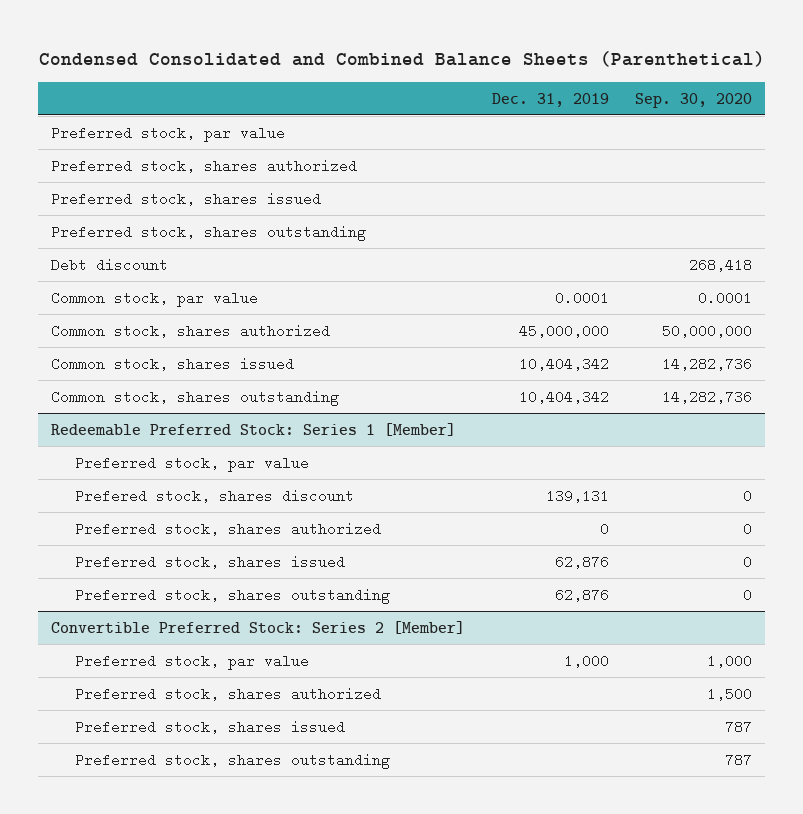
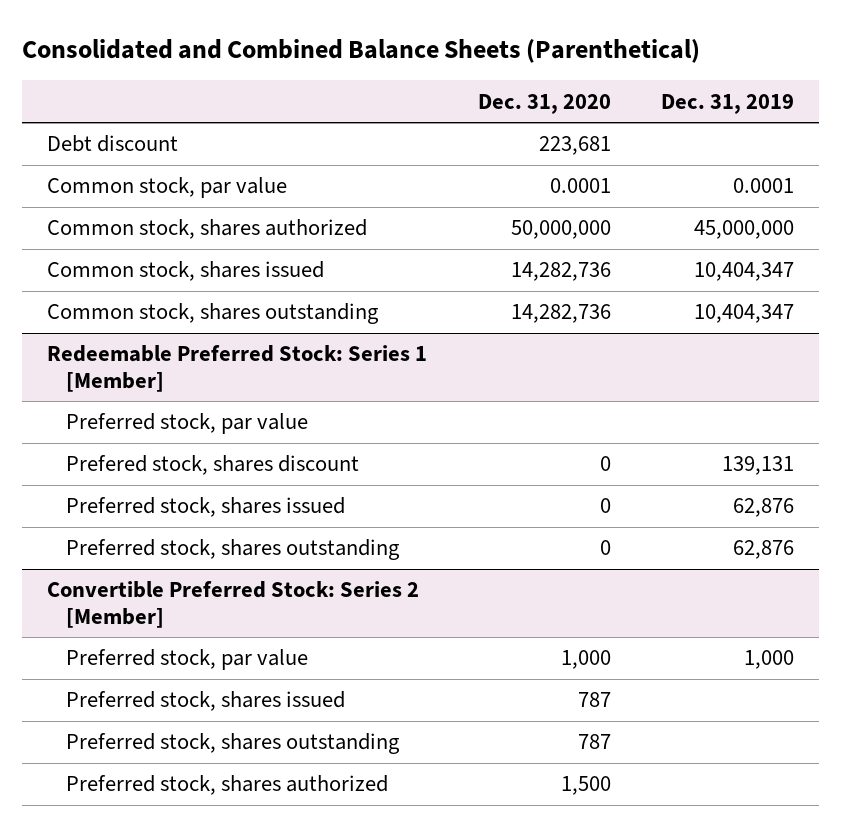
[38,50,765,67] Condensed Consolidated and Combined Balance Sheets (Parenthetical) -> [22,38,701,63] Consolidated and Combined Balance Sheets (Parenthetical)
[634,92,752,108] Sep. 30, 2020 -> none
none -> [477,93,611,114] Dec. 31, 2020
[51,125,286,142] Preferred stock, par value -> none
[51,158,358,173] Preferred stock, shares authorized -> none
[51,191,322,206] Preferred stock, shares issued -> none
[51,224,367,241] Preferred stock, shares outstanding -> none
[518,356,609,371] 10,404,342 -> [693,262,794,282] 10,404,347
[518,389,609,404] 10,404,342 -> [693,304,794,324] 10,404,347
[75,521,382,536] Preferred stock, shares authorized -> none
[75,686,382,701] Preferred stock, shares authorized -> [65,775,388,796] Preferred stock, shares authorized

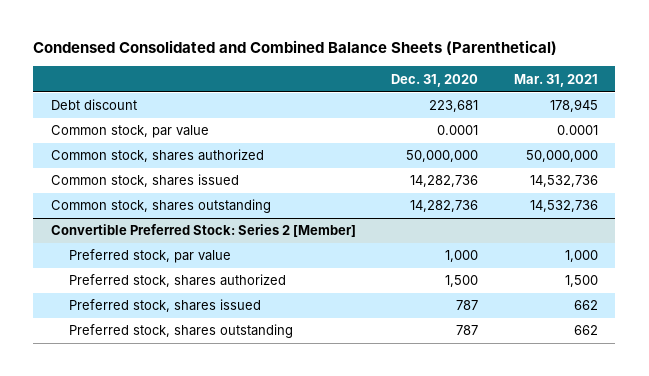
[22,38,701,63] Consolidated and Combined Balance Sheets (Parenthetical) -> [33,40,558,56] Condensed Consolidated and Combined Balance Sheets (Parenthetical)
[660,93,794,114] Dec. 31, 2019 -> none
none -> [513,73,598,87] Mar. 31, 2021
[47,345,428,392] Redeemable Preferred Stock: Series 1 [Member] -> none
[65,413,308,435] Preferred stock, par value -> none
[65,455,359,476] Prefered stock, shares discount -> none
[65,497,345,518] Preferred stock, shares issued -> none
[65,539,400,561] Preferred stock, shares outstanding -> none
[65,775,388,796] Preferred stock, shares authorized -> [69,274,287,288] Preferred stock, shares authorized

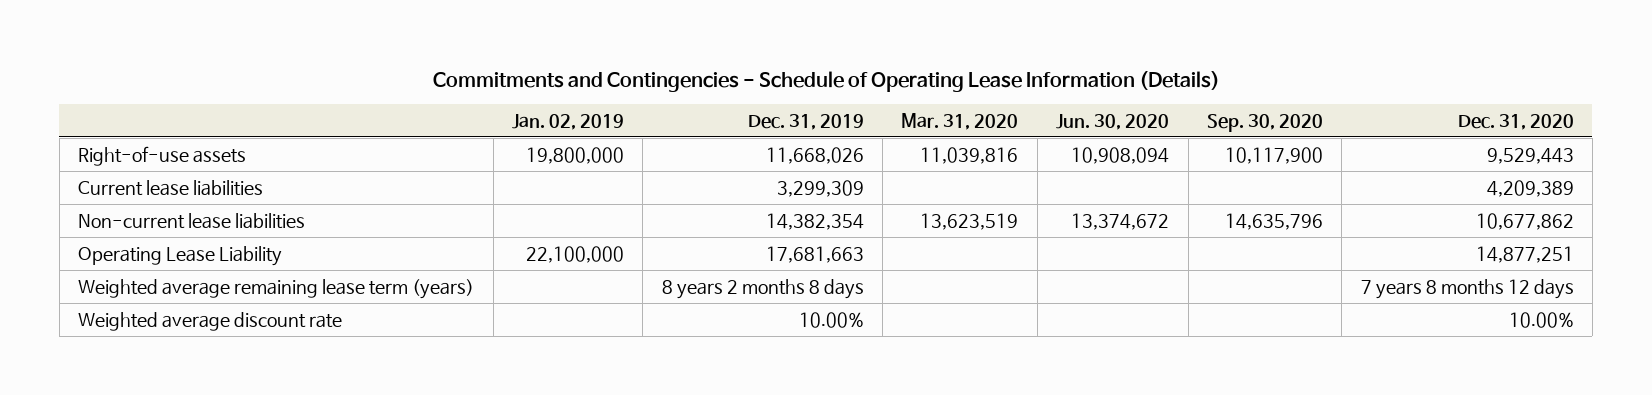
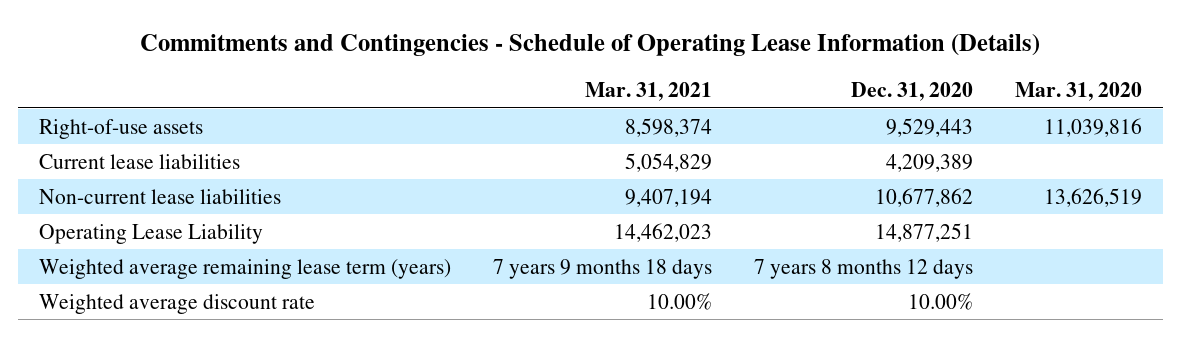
[512,113,625,130] Jan. 02, 2019 -> none
[747,113,864,130] Dec. 31, 2019 -> none
[1056,113,1170,130] Jun. 30, 2020 -> none
[1206,113,1323,132] Sep. 30, 2020 -> none
none -> [584,82,712,102] Mar. 31, 2021
[920,212,1019,230] 13,623,519 -> [1043,187,1142,207] 13,626,519

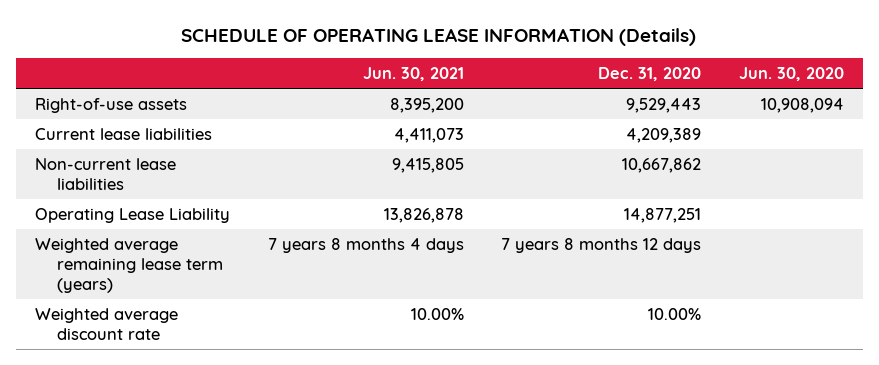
[140,34,1041,57] Commitments and Contingencies - Schedule of Operating Lease Information (Details) -> [181,27,697,46] SCHEDULE OF OPERATING LEASE INFORMATION (Details)
[584,82,712,102] Mar. 31, 2021 -> none
[1014,82,1142,102] Mar. 31, 2020 -> none
none -> [362,66,464,81] Jun. 30, 2021
none -> [738,66,844,81] Jun. 30, 2020
[874,187,973,207] 10,677,862 -> [622,157,702,173] 10,667,862

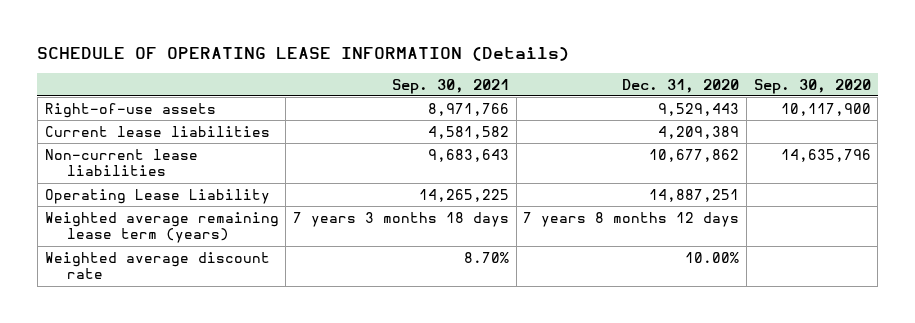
[362,66,464,81] Jun. 30, 2021 -> none
[738,66,844,81] Jun. 30, 2020 -> none
none -> [392,78,510,94] Sep. 30, 2021
none -> [753,78,871,94] Sep. 30, 2020
[622,157,702,173] 10,667,862 -> [649,148,740,162] 10,677,862
[624,207,702,223] 14,877,251 -> [649,188,740,202] 14,887,251

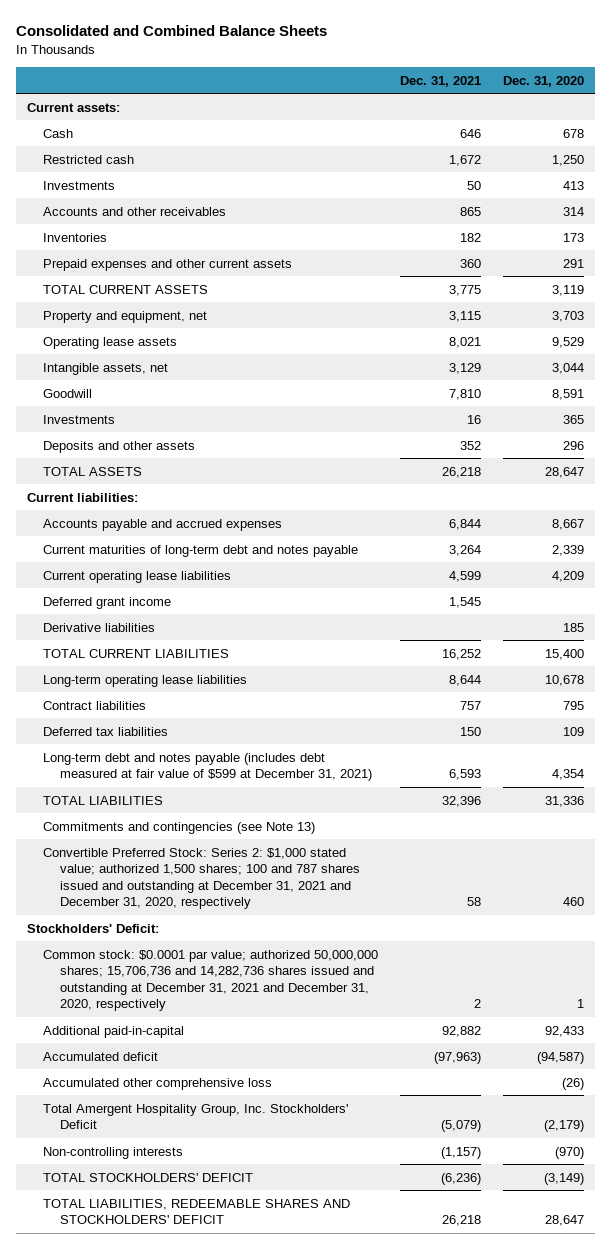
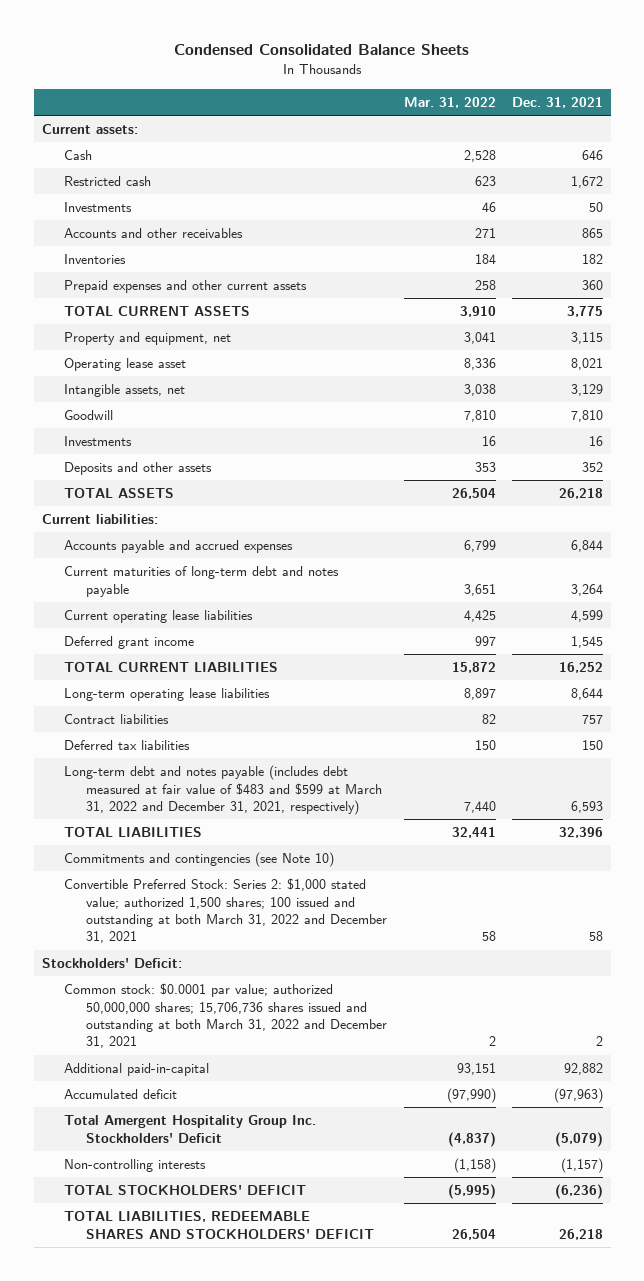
[15,25,327,37] Consolidated and Combined Balance Sheets -> [174,44,470,56] Condensed Consolidated Balance Sheets
[503,75,585,87] Dec. 31, 2020 -> none
none -> [403,96,496,108] Mar. 31, 2022
[43,336,178,349] Operating lease assets -> [64,358,187,372] Operating lease asset
[43,622,156,632] Derivative liabilities -> none
[43,752,373,782] Long-term debt and notes payable (includes debt measured at fair value of $599 at December 31, 2021) -> [64,765,383,815] Long-term debt and notes payable (includes debt measured at fair value of $483 and $599 at March 31, 2022 and December 31, 2021, respectively)
[43,821,316,834] Commitments and contingencies (see Note 13) -> [64,852,335,868] Commitments and contingencies (see Note 10)
[43,847,361,910] Convertible Preferred Stock: Series 2: $1,000 stated value; authorized 1,500 shares; 100 and 787 shares issued and outstanding at December 31, 2021 and December 31, 2020, respectively -> [64,878,388,944] Convertible Preferred Stock: Series 2: $1,000 stated value; authorized 1,500 shares; 100 issued and outstanding at both March 31, 2022 and December 31, 2021
[43,949,379,1012] Common stock: $0.0001 par value; authorized 50,000,000 shares; 15,706,736 and 14,282,736 shares issued and outstanding at December 31, 2021 and December 31, 2020, respectively -> [64,983,388,1049] Common stock: $0.0001 par value; authorized 50,000,000 shares; 15,706,736 shares issued and outstanding at both March 31, 2022 and December 31, 2021
[43,1077,273,1090] Accumulated other comprehensive loss -> none
[43,1103,349,1130] Total Amergent Hospitality Group, Inc. Stockholders' Deficit -> [64,1115,317,1143] Total Amergent Hospitality Group Inc. Stockholders' Deficit

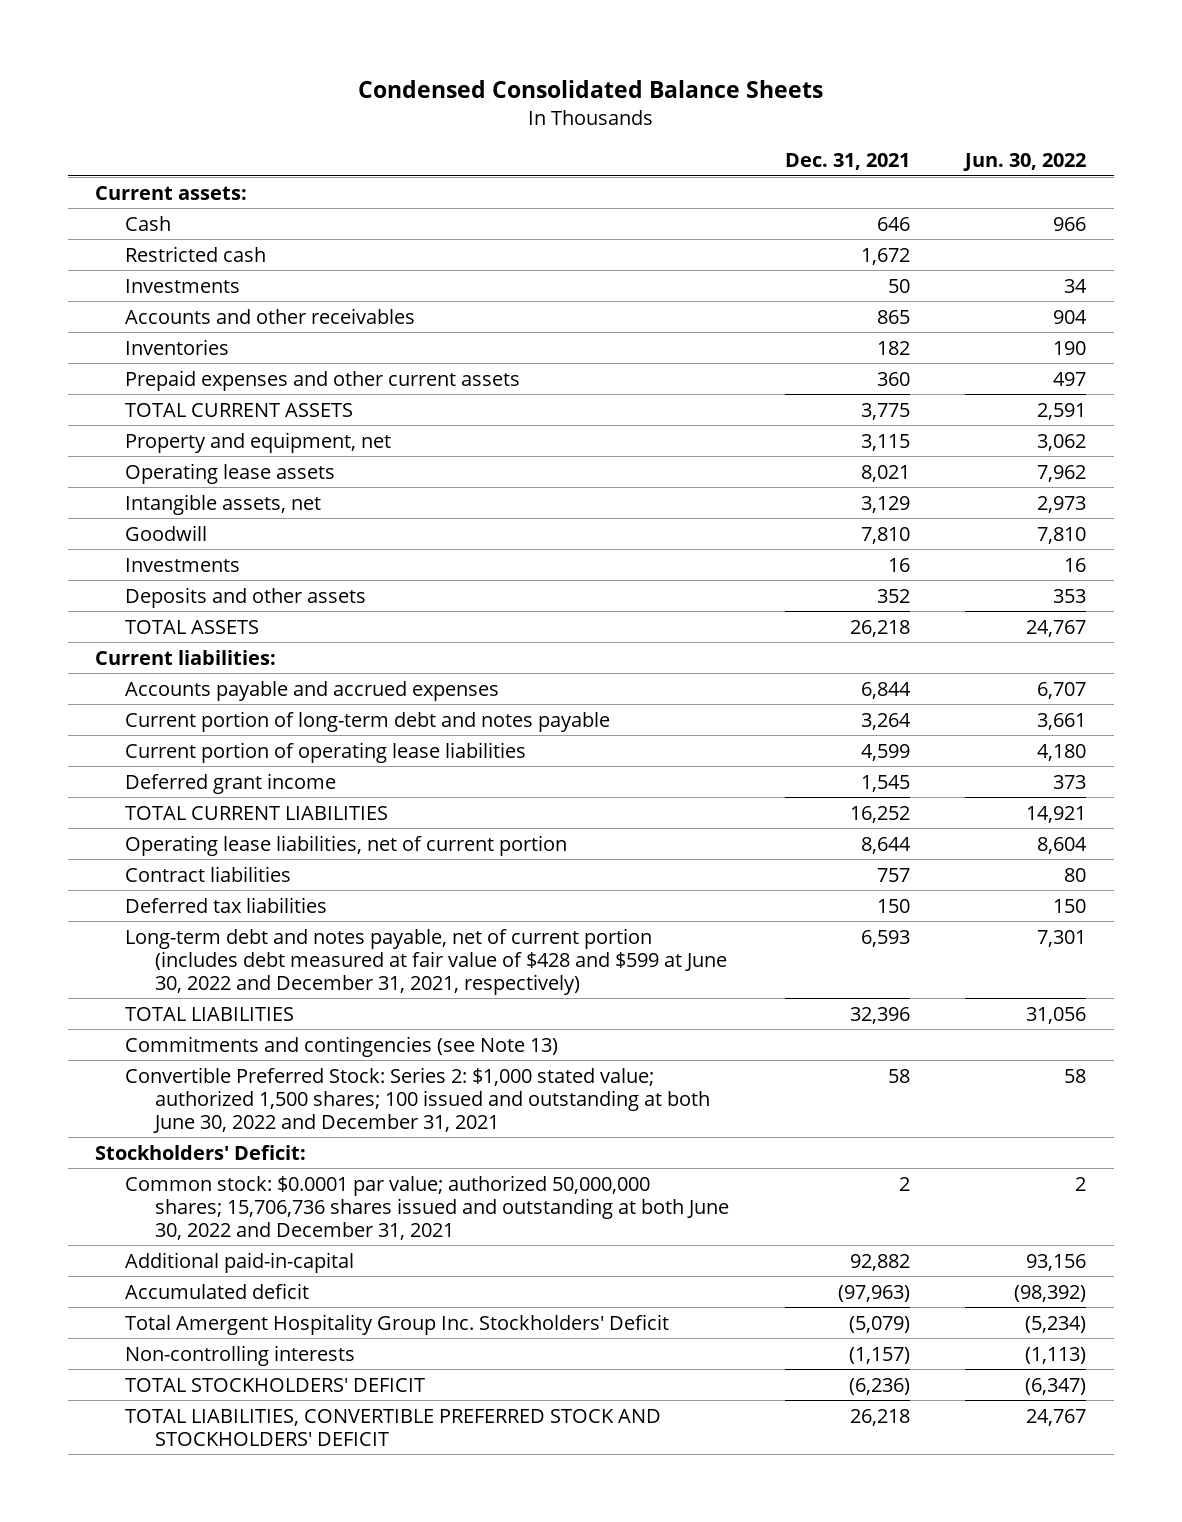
[403,96,496,108] Mar. 31, 2022 -> none
none -> [963,153,1087,172] Jun. 30, 2022
[64,358,187,372] Operating lease asset -> [125,462,336,484] Operating lease assets
[64,566,340,597] Current maturities of long-term debt and notes payable -> [125,710,611,732] Current portion of long-term debt and notes payable
[64,610,254,624] Current operating lease liabilities -> [125,741,527,763] Current portion of operating lease liabilities
[64,688,271,702] Long-term operating lease liabilities -> [125,834,568,856] Operating lease liabilities, net of current portion
[64,765,383,815] Long-term debt and notes payable (includes debt measured at fair value of $483 and $599 at March 31, 2022 and December 31, 2021, respectively) -> [125,927,728,995] Long-term debt and notes payable, net of current portion (includes debt measured at fair value of $428 and $599 at June 30, 2022 and December 31, 2021, respectively)
[64,852,335,868] Commitments and contingencies (see Note 10) -> [125,1035,559,1057] Commitments and contingencies (see Note 13)
[64,878,388,944] Convertible Preferred Stock: Series 2: $1,000 stated value; authorized 1,500 shares; 100 issued and outstanding at both March 31, 2022 and December 31, 2021 -> [125,1066,711,1133] Convertible Preferred Stock: Series 2: $1,000 stated value; authorized 1,500 shares; 100 issued and outstanding at both June 30, 2022 and December 31, 2021
[64,983,388,1049] Common stock: $0.0001 par value; authorized 50,000,000 shares; 15,706,736 shares issued and outstanding at both March 31, 2022 and December 31, 2021 -> [125,1174,730,1240] Common stock: $0.0001 par value; authorized 50,000,000 shares; 15,706,736 shares issued and outstanding at both June 30, 2022 and December 31, 2021
[64,1211,375,1239] TOTAL LIABILITIES, REDEEMABLE SHARES AND STOCKHOLDERS' DEFICIT -> [125,1408,662,1446] TOTAL LIABILITIES, CONVERTIBLE PREFERRED STOCK AND STOCKHOLDERS' DEFICIT

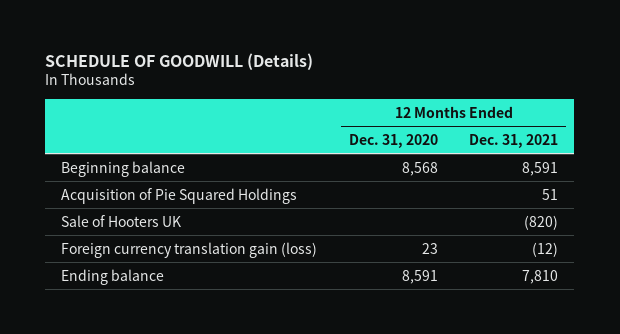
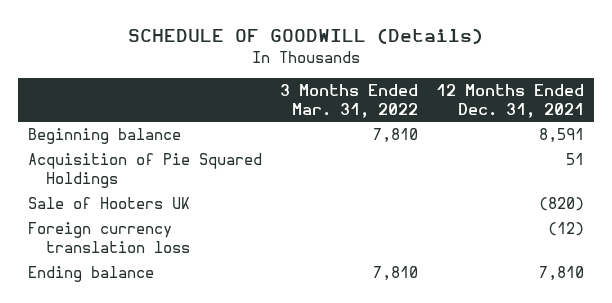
[348,133,438,148] Dec. 31, 2020 -> none
none -> [279,84,418,118] 3 Months Ended Mar. 31, 2022
[61,241,318,258] Foreign currency translation gain (loss) -> [27,222,190,253] Foreign currency translation loss

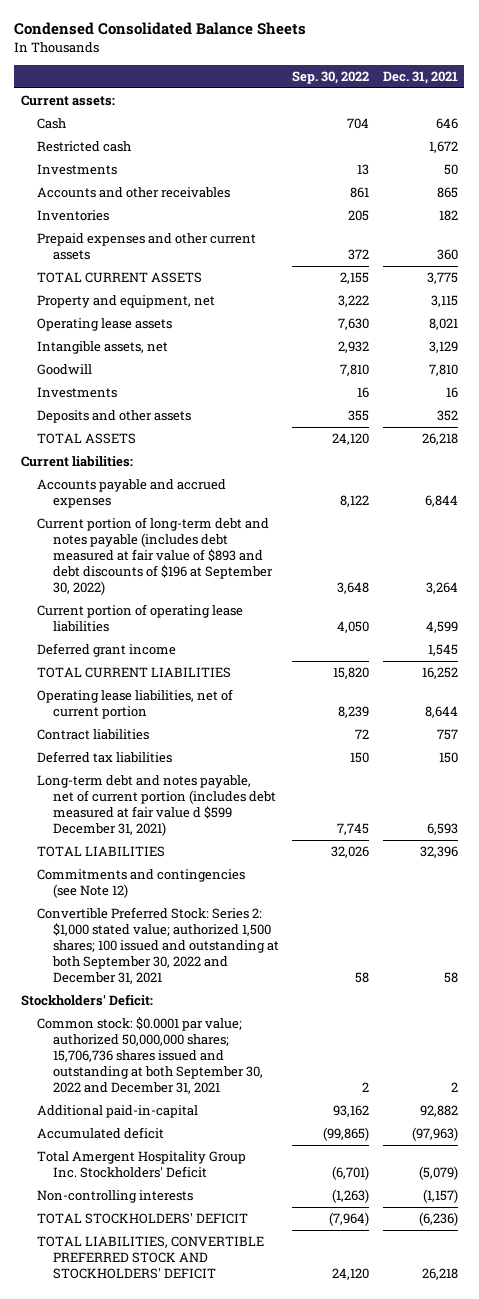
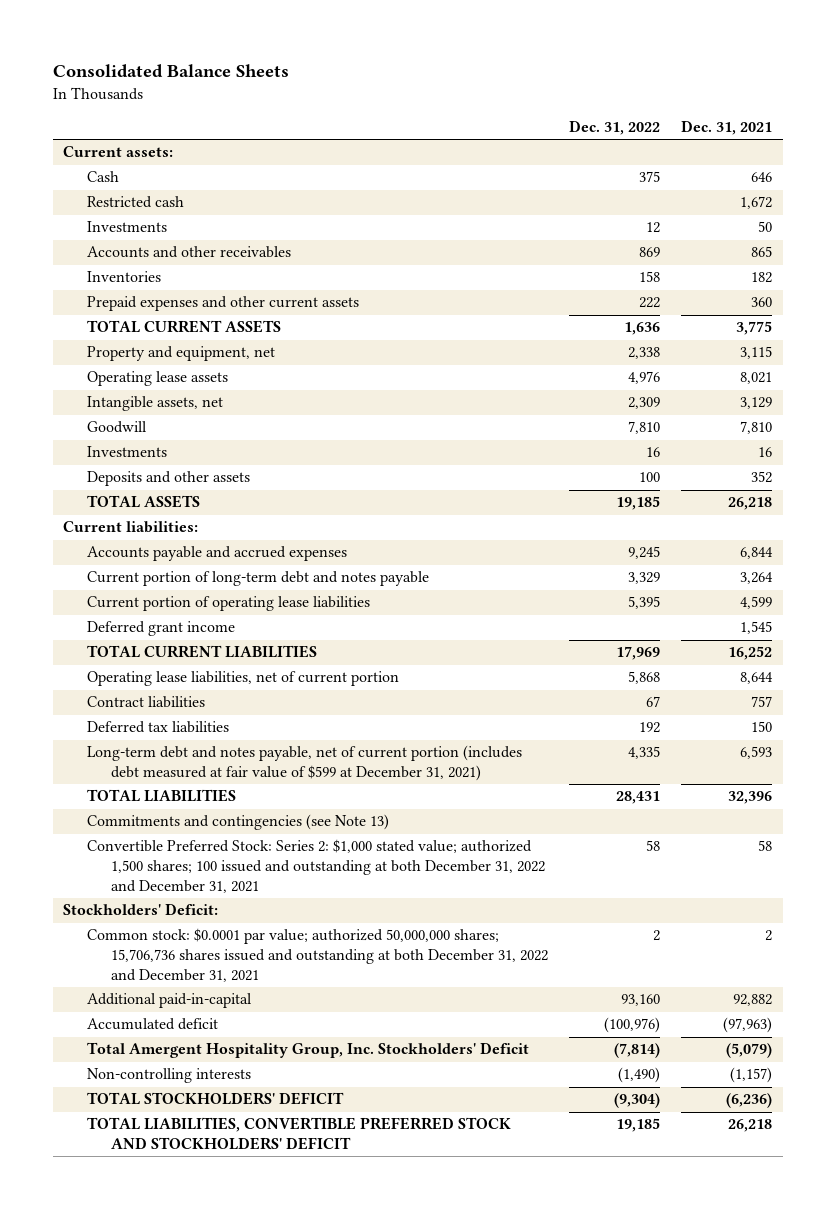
[14,22,307,36] Condensed Consolidated Balance Sheets -> [52,64,289,79] Consolidated Balance Sheets
[292,71,370,85] Sep. 30, 2022 -> none
none -> [569,120,661,136] Dec. 31, 2022
[36,517,273,595] Current portion of long-term debt and notes payable (includes debt measured at fair value of $893 and debt discounts of $196 at September 30, 2022) -> [87,571,430,587] Current portion of long-term debt and notes payable
[36,775,276,837] Long-term debt and notes payable, net of current portion (includes debt measured at fair value d $599 December 31, 2021) -> [87,745,523,782] Long-term debt and notes payable, net of current portion (includes debt measured at fair value of $599 at December 31, 2021)
[36,869,245,899] Commitments and contingencies (see Note 12) -> [87,814,390,831] Commitments and contingencies (see Note 13)
[36,907,279,984] Convertible Preferred Stock: Series 2: $1,000 stated value; authorized 1,500 shares; 100 issued and outstanding at both September 30, 2022 and December 31, 2021 -> [87,839,546,894] Convertible Preferred Stock: Series 2: $1,000 stated value; authorized 1,500 shares; 100 issued and outstanding at both December 31, 2022 and December 31, 2021
[36,1017,263,1094] Common stock: $0.0001 par value; authorized 50,000,000 shares; 15,706,736 shares issued and outstanding at both September 30, 2022 and December 31, 2021 -> [87,928,549,983] Common stock: $0.0001 par value; authorized 50,000,000 shares; 15,706,736 shares issued and outstanding at both December 31, 2022 and December 31, 2021
[36,1151,246,1179] Total Amergent Hospitality Group Inc. Stockholders' Deficit -> [87,1042,530,1059] Total Amergent Hospitality Group, Inc. Stockholders' Deficit

